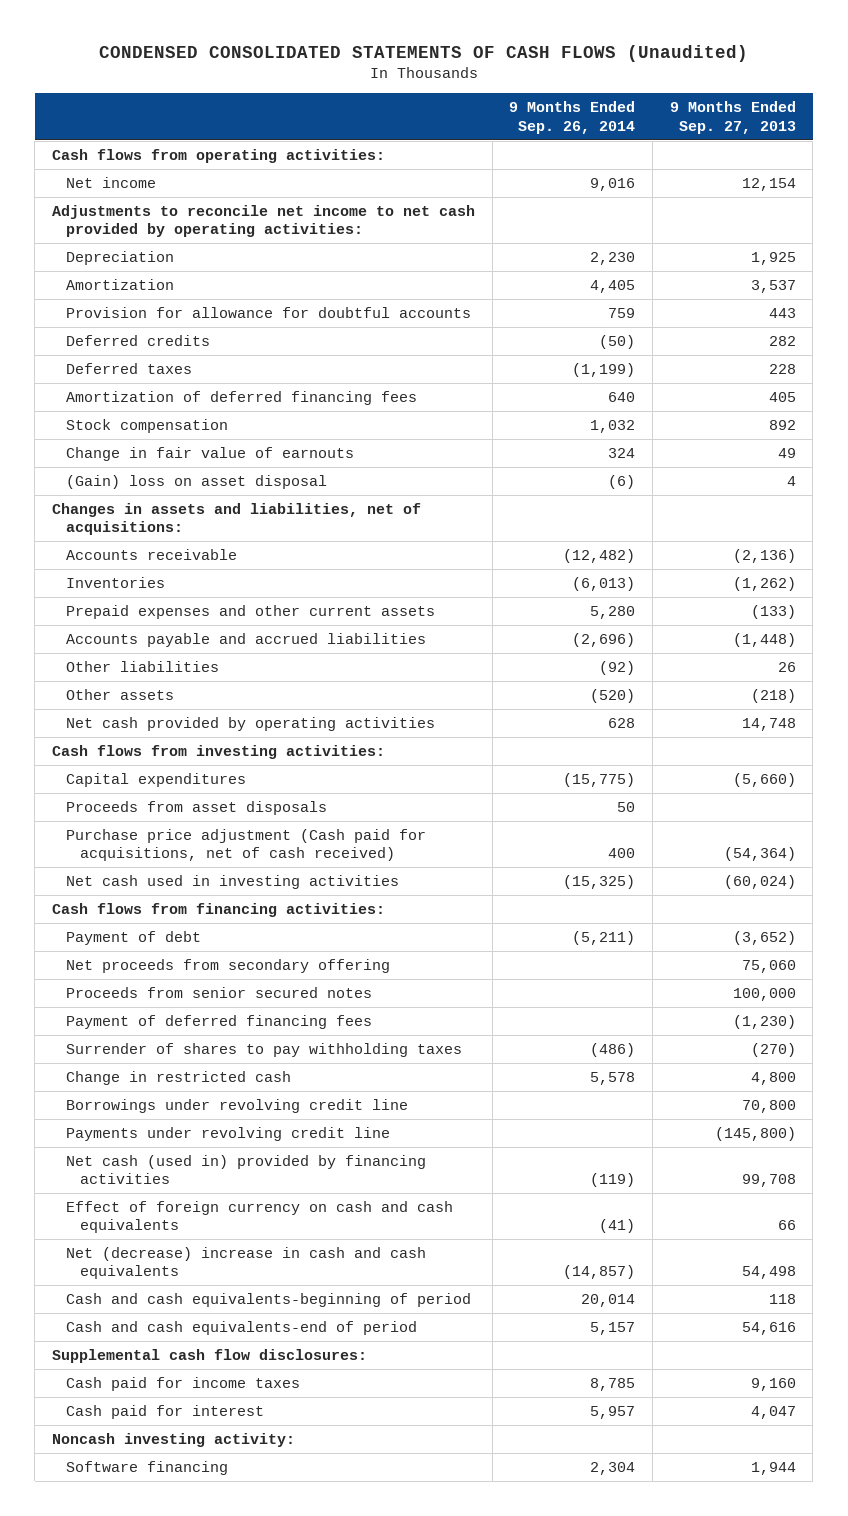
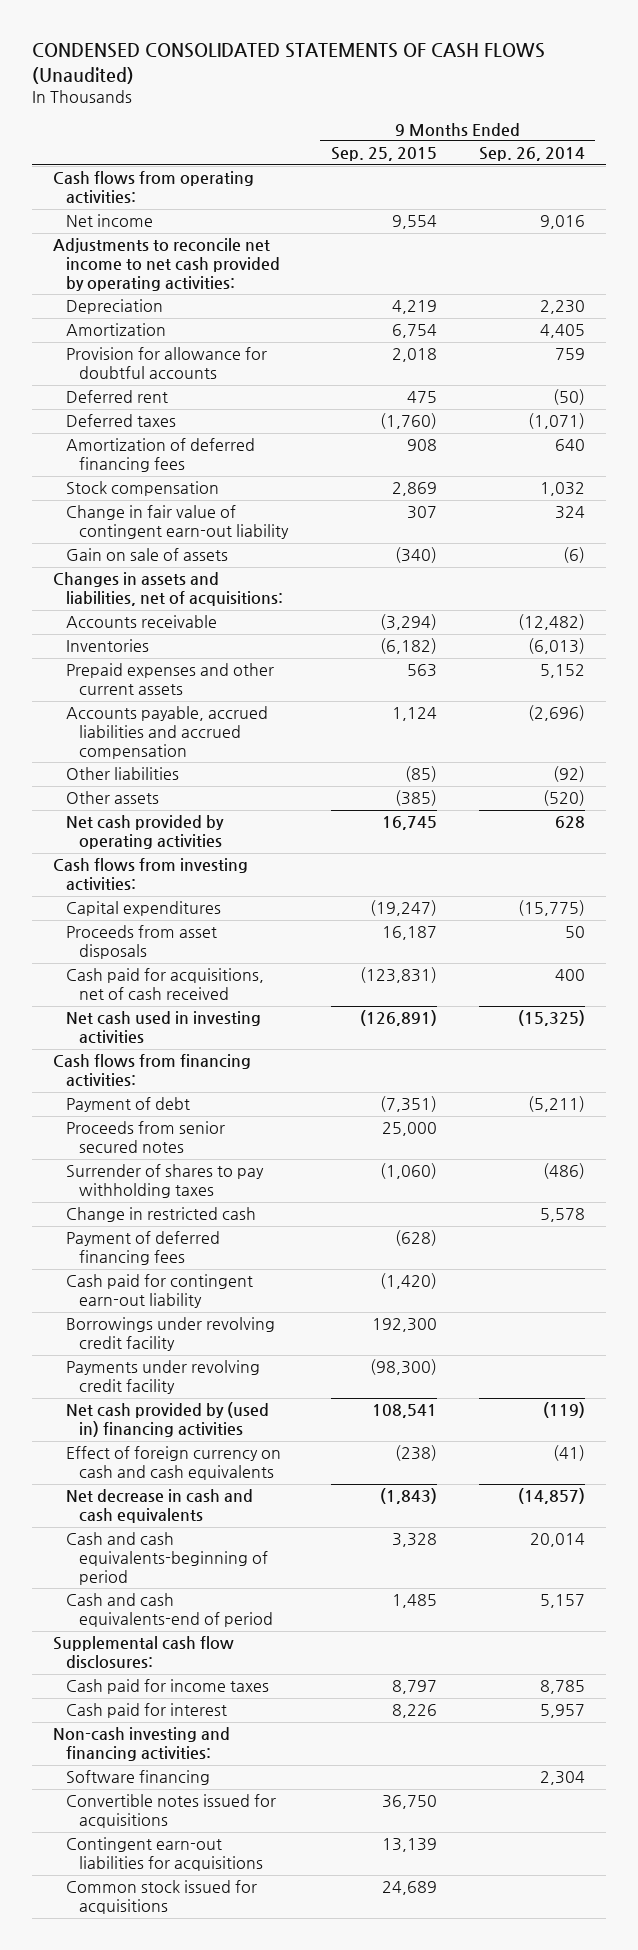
[669,101,796,134] 9 Months Ended Sep. 27, 2013 -> none
none -> [330,147,437,162] Sep. 25, 2015
[65,334,210,346] Deferred credits -> [66,390,169,404] Deferred rent
[572,362,636,377] (1,199) -> [527,413,585,430] (1,071)
[65,446,354,461] Change in fair value of earnouts -> [66,505,290,540] Change in fair value of contingent earn-out liability
[65,474,327,489] (Gain) loss on asset disposal -> [66,548,229,562] Gain on sale of assets
[590,605,636,619] 5,280 -> [539,664,585,679] 5,152
[65,632,426,647] Accounts payable and accrued liabilities -> [66,706,269,760] Accounts payable, accrued liabilities and accrued compensation
[65,828,426,862] Purchase price adjustment (Cash paid for acquisitions, net of cash received) -> [66,968,265,1001] Cash paid for acquisitions, net of cash received
[65,958,390,973] Net proceeds from secondary offering -> none
[65,1014,372,1029] Payment of deferred financing fees -> [66,1231,221,1266] Payment of deferred financing fees
none -> [66,1274,254,1309] Cash paid for contingent earn-out liability
[65,1098,408,1113] Borrowings under revolving credit line -> [66,1317,276,1352] Borrowings under revolving credit facility
[65,1126,390,1141] Payments under revolving credit line -> [66,1360,261,1395] Payments under revolving credit facility
[65,1154,426,1185] Net cash (used in) provided by financing activities -> [66,1402,270,1438] Net cash provided by (used in) financing activities
[65,1246,426,1280] Net (decrease) increase in cash and cash equivalents -> [66,1489,254,1524] Net decrease in cash and cash equivalents
[52,1432,296,1447] Noncash investing activity: -> [52,1727,230,1762] Non-cash investing and financing activities:
none -> [66,1794,277,1829] Convertible notes issued for acquisitions
none -> [66,1837,264,1872] Contingent earn-out liabilities for acquisitions
none -> [66,1880,258,1915] Common stock issued for acquisitions

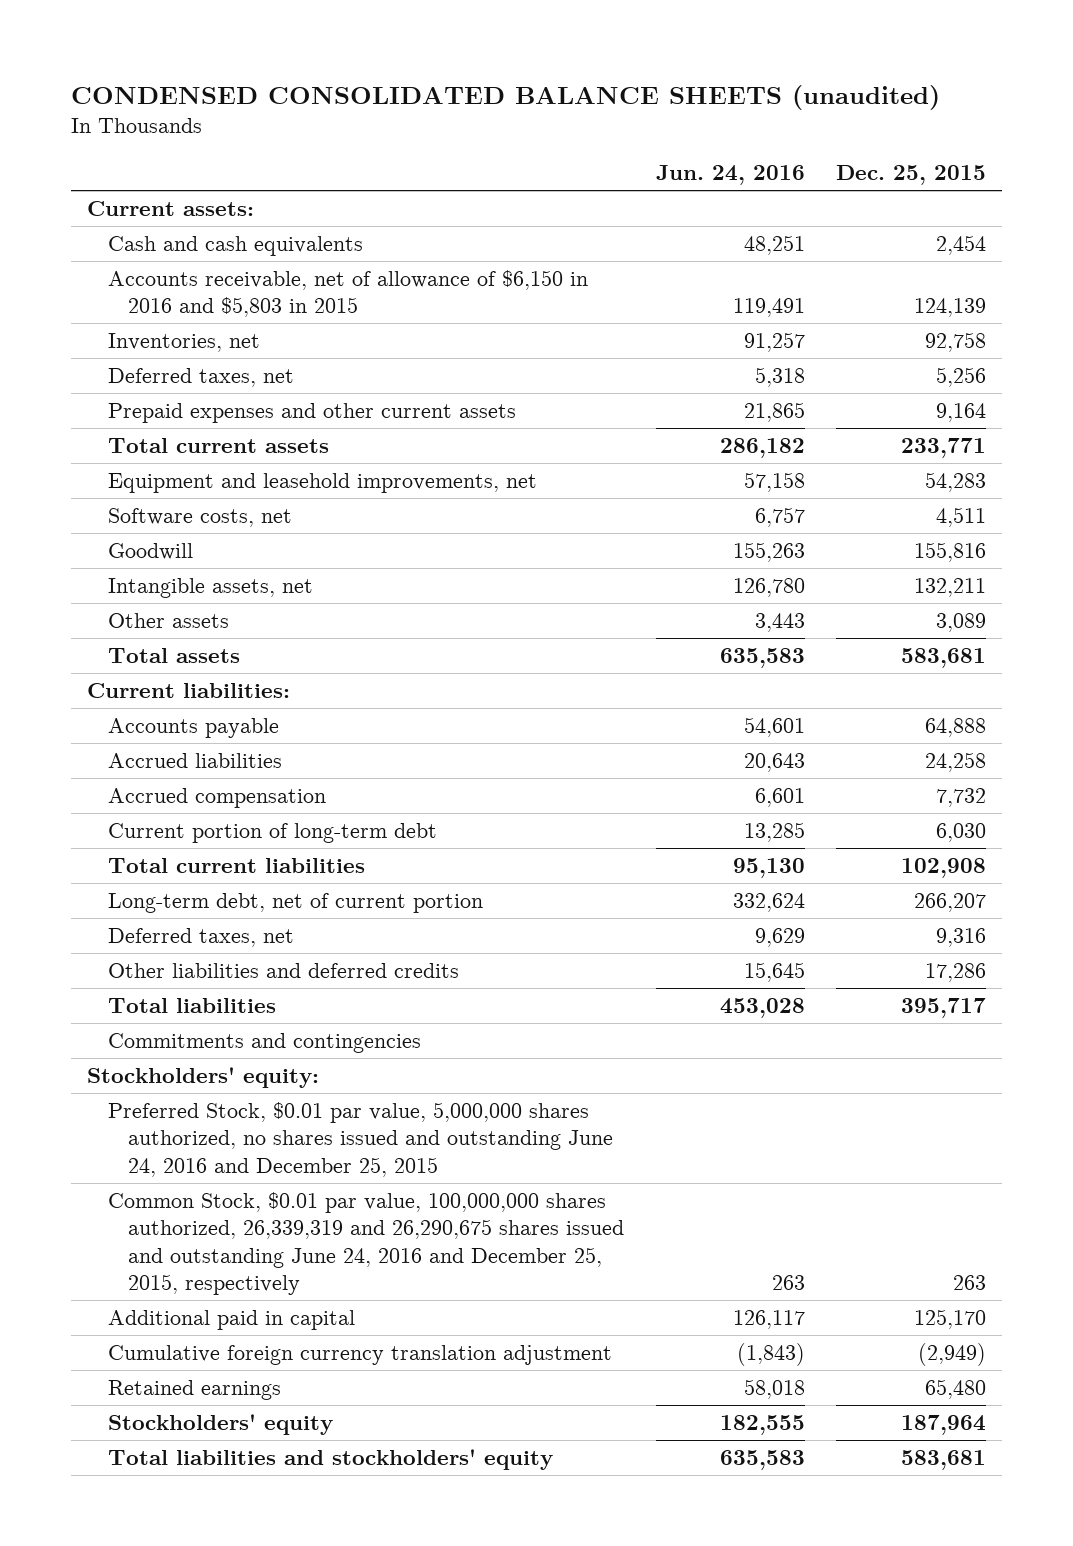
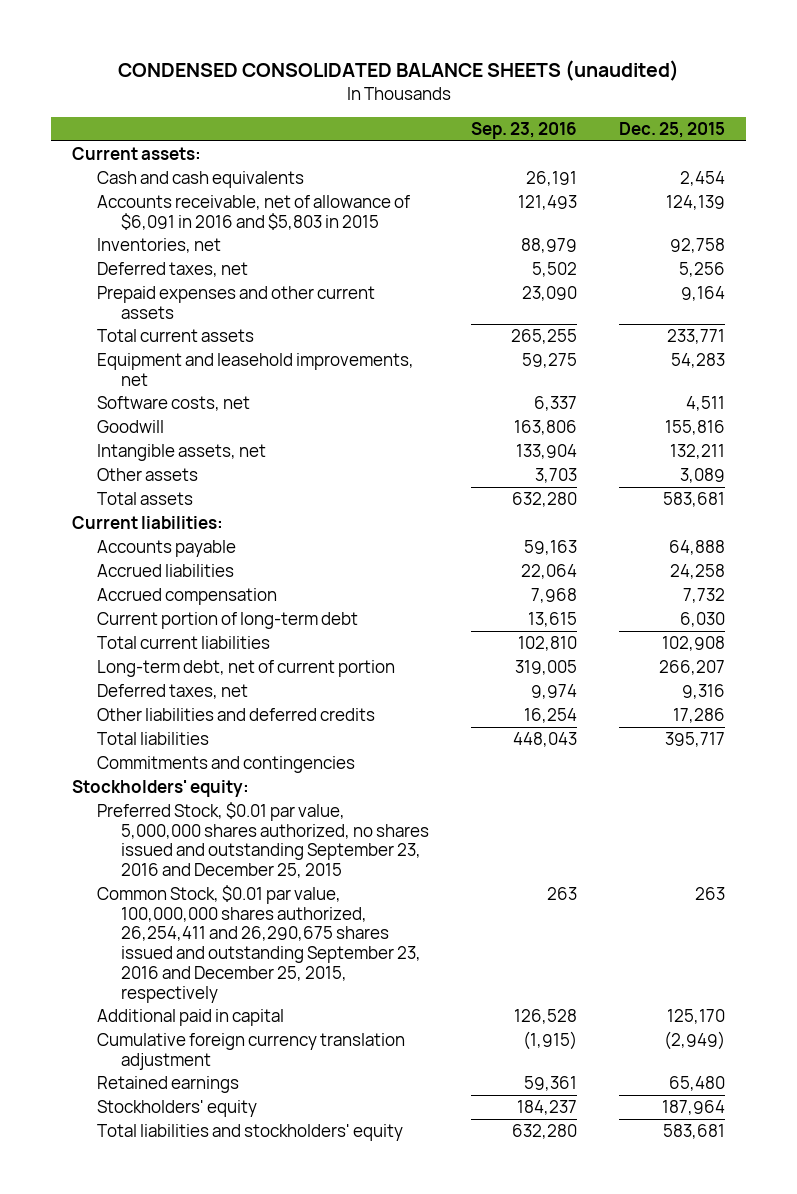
[655,164,805,185] Jun. 24, 2016 -> none
none -> [470,121,577,139] Sep. 23, 2016
[107,269,588,318] Accounts receivable, net of allowance of $6,150 in 2016 and $5,803 in 2015 -> [96,195,410,230] Accounts receivable, net of allowance of $6,091 in 2016 and $5,803 in 2015
[107,1101,614,1177] Preferred Stock, $0.01 par value, 5,000,000 shares authorized, no shares issued and outstanding June 24, 2016 and December 25, 2015 -> [96,802,429,879] Preferred Stock, $0.01 par value, 5,000,000 shares authorized, no shares issued and outstanding September 23, 2016 and December 25, 2015
[107,1191,625,1295] Common Stock, $0.01 par value, 100,000,000 shares authorized, 26,339,319 and 26,290,675 shares issued and outstanding June 24, 2016 and December 25, 2015, respectively -> [96,885,421,1003] Common Stock, $0.01 par value, 100,000,000 shares authorized, 26,254,411 and 26,290,675 shares issued and outstanding September 23, 2016 and December 25, 2015, respectively

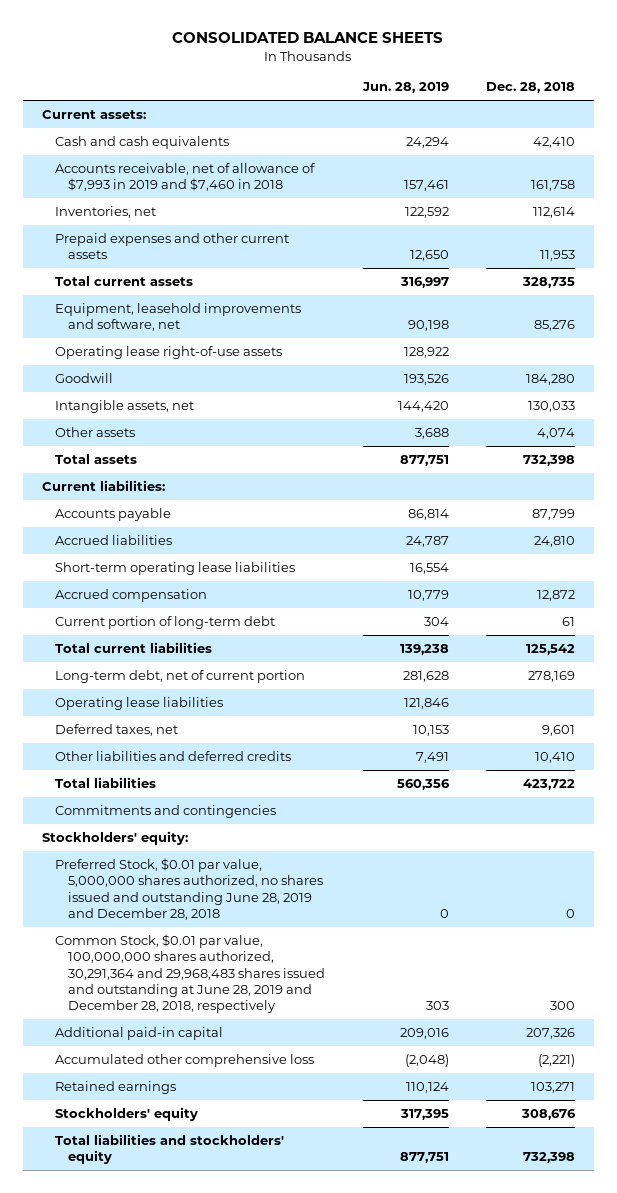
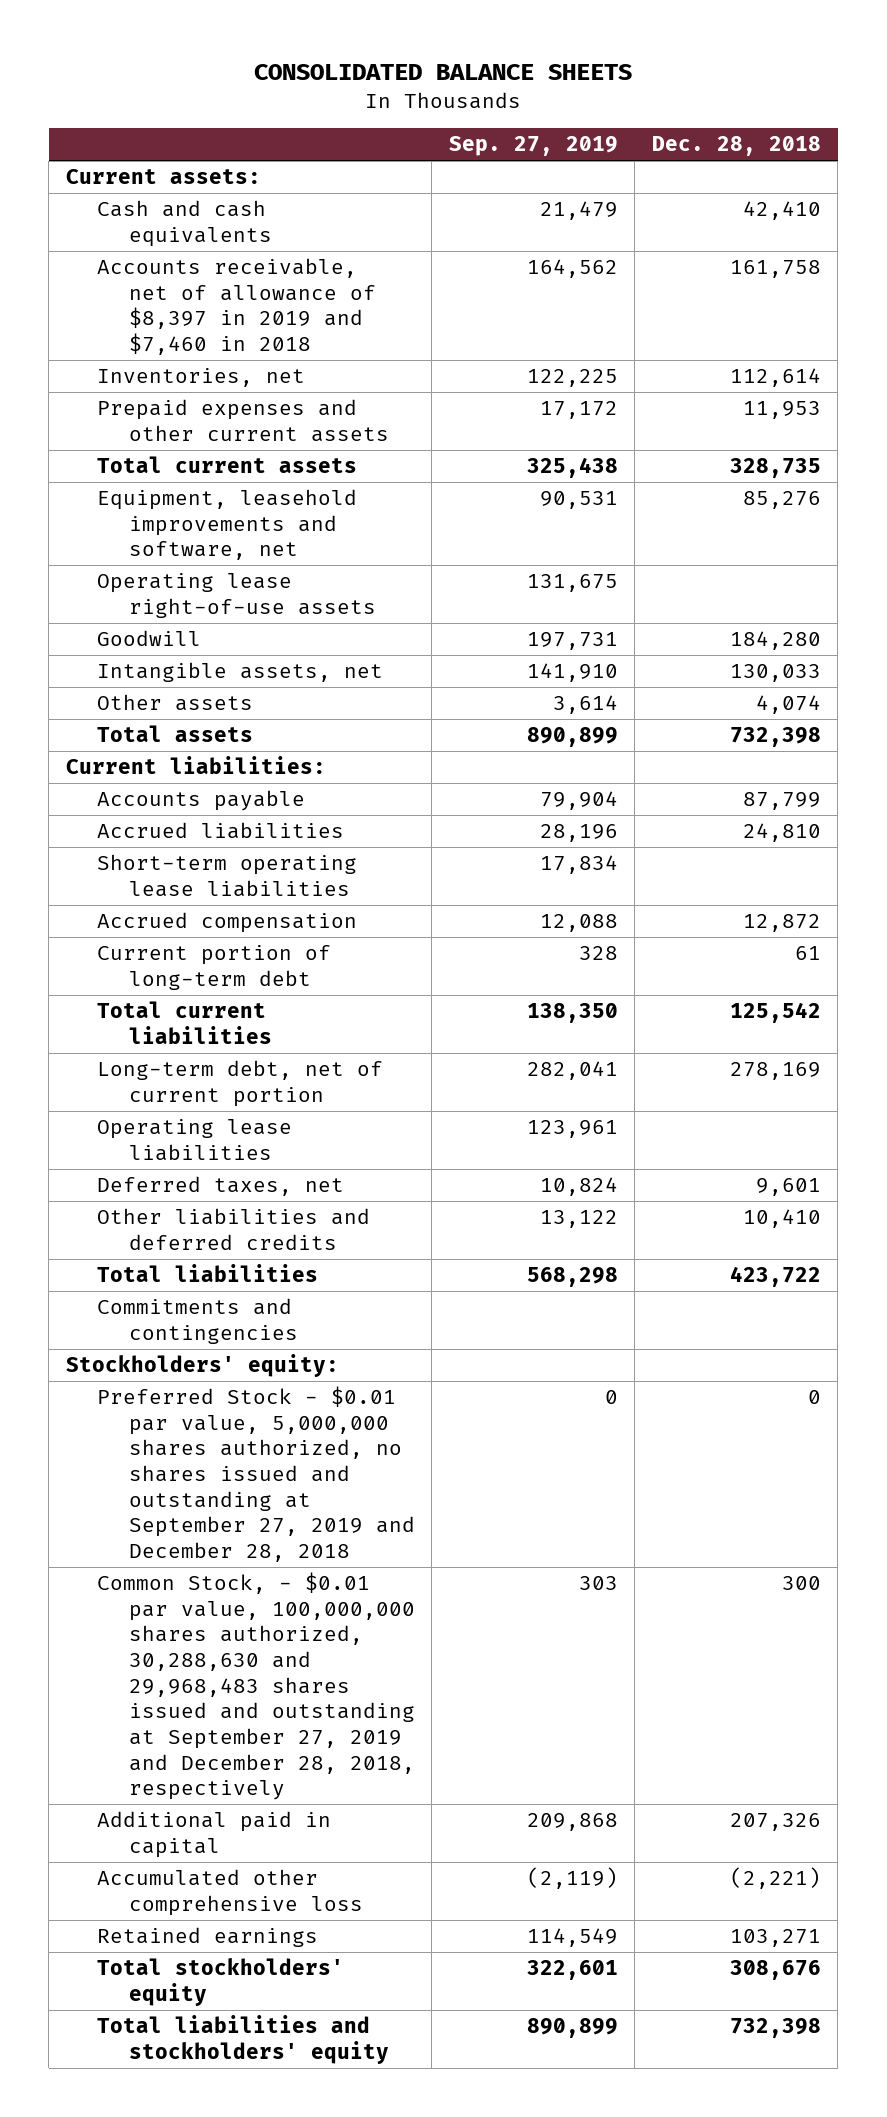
[361,82,449,94] Jun. 28, 2019 -> none
none -> [448,136,618,157] Sep. 27, 2019
[55,162,316,192] Accounts receivable, net of allowance of $7,993 in 2019 and $7,460 in 2018 -> [97,258,376,355] Accounts receivable, net of allowance of $8,397 in 2019 and $7,460 in 2018
[55,857,324,920] Preferred Stock, $0.01 par value, 5,000,000 shares authorized, no shares issued and outstanding June 28, 2019 and December 28, 2018 -> [97,1386,415,1562] Preferred Stock - $0.01 par value, 5,000,000 shares authorized, no shares issued and outstanding at September 27, 2019 and December 28, 2018
[55,933,326,1014] Common Stock, $0.01 par value, 100,000,000 shares authorized, 30,291,364 and 29,968,483 shares issued and outstanding at June 28, 2019 and December 28, 2018, respectively -> [97,1572,415,1801] Common Stock, - $0.01 par value, 100,000,000 shares authorized, 30,288,630 and 29,968,483 shares issued and outstanding at September 27, 2019 and December 28, 2018, respectively
[55,1026,224,1040] Additional paid-in capital -> [97,1811,332,1858] Additional paid in capital
[55,1106,199,1121] Stockholders' equity -> [97,1958,345,2006] Total stockholders' equity

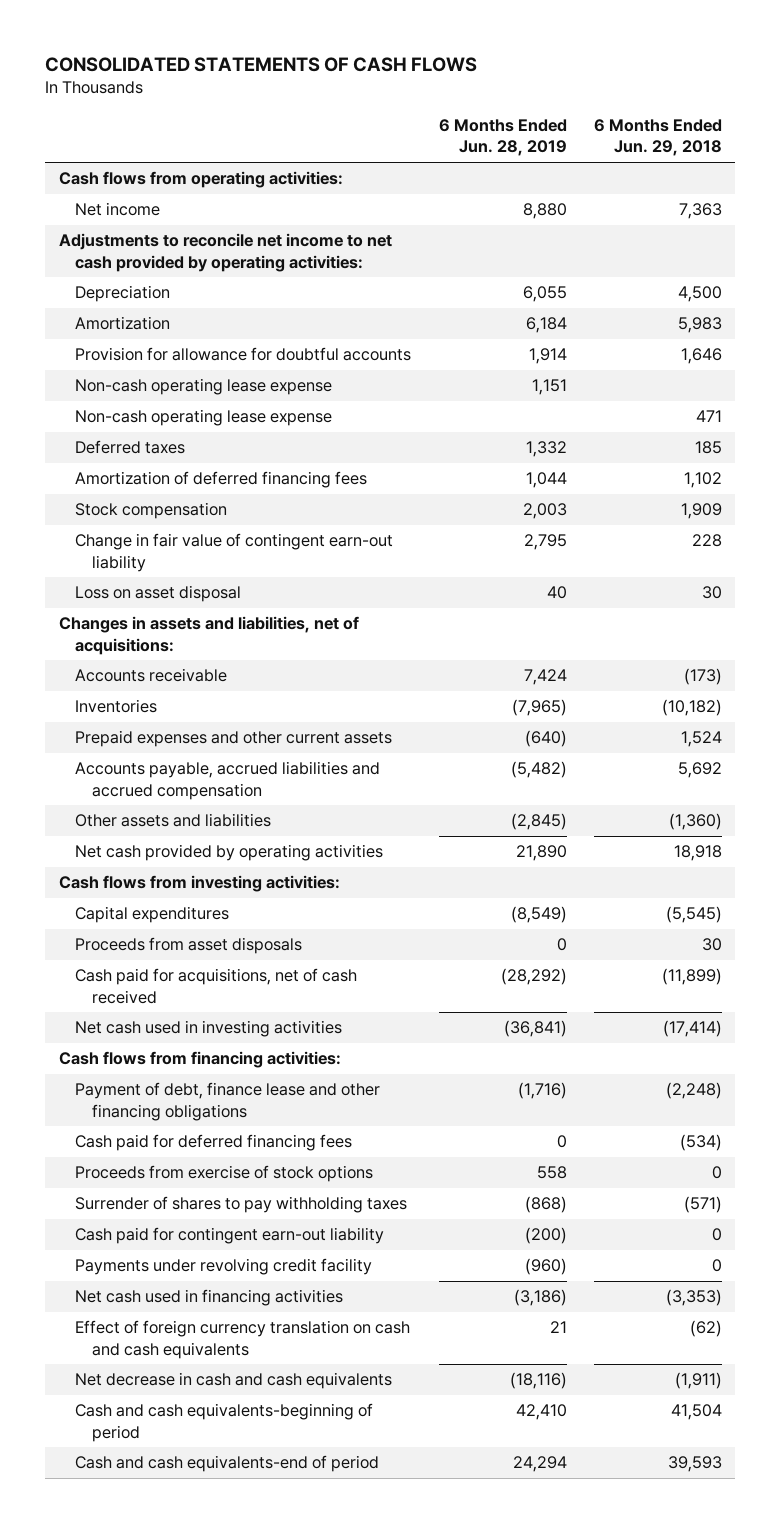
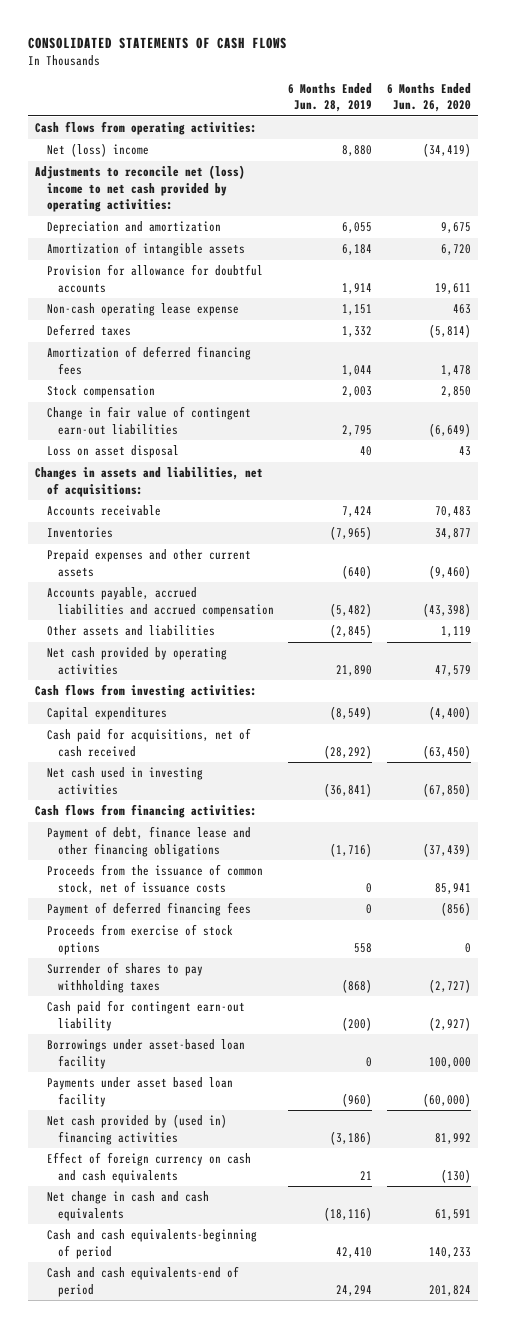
[593,119,722,157] 6 Months Ended Jun. 29, 2018 -> none
none -> [386,82,471,113] 6 Months Ended Jun. 26, 2020
[75,202,161,217] Net income -> [46,143,149,158] Net (loss) income
[58,233,392,272] Adjustments to reconcile net income to net cash provided by operating activities: -> [35,165,246,213] Adjustments to reconcile net (loss) income to net cash provided by operating activities:
[75,285,171,303] Depreciation -> [46,221,221,235] Depreciation and amortization
[75,316,171,331] Amortization -> [46,242,245,257] Amortization of intangible assets
[75,409,333,427] Non-cash operating lease expense -> none
[75,533,394,572] Change in fair value of contingent earn-out liability -> [46,406,251,435] Change in fair value of contingent earn-out liabilities
[75,937,303,955] Proceeds from asset disposals -> none
none -> [46,864,263,894] Proceeds from the issuance of common stock, net of issuance costs
[75,1134,353,1152] Cash paid for deferred financing fees -> [46,902,251,917] Payment of deferred financing fees
none -> [46,1039,245,1069] Borrowings under asset-based loan facility
[75,1258,373,1276] Payments under revolving credit facility -> [46,1077,233,1107] Payments under asset based loan facility
[75,1289,344,1307] Net cash used in financing activities -> [46,1114,227,1145] Net cash provided by (used in) financing activities
[75,1320,411,1359] Effect of foreign currency translation on cash and cash equivalents -> [46,1152,251,1183] Effect of foreign currency on cash and cash equivalents
[75,1372,393,1390] Net decrease in cash and cash equivalents -> [46,1191,209,1221] Net change in cash and cash equivalents

